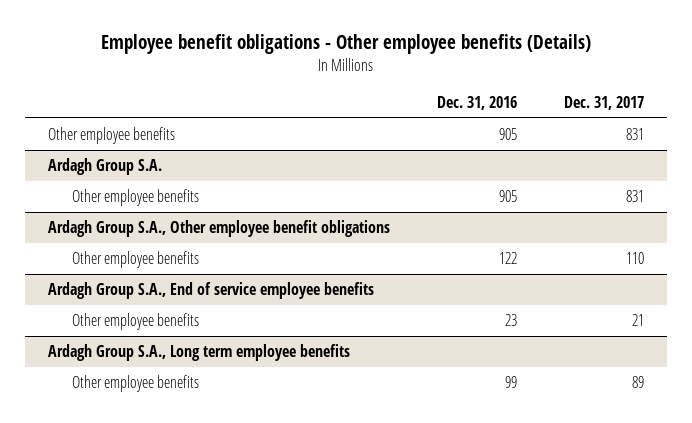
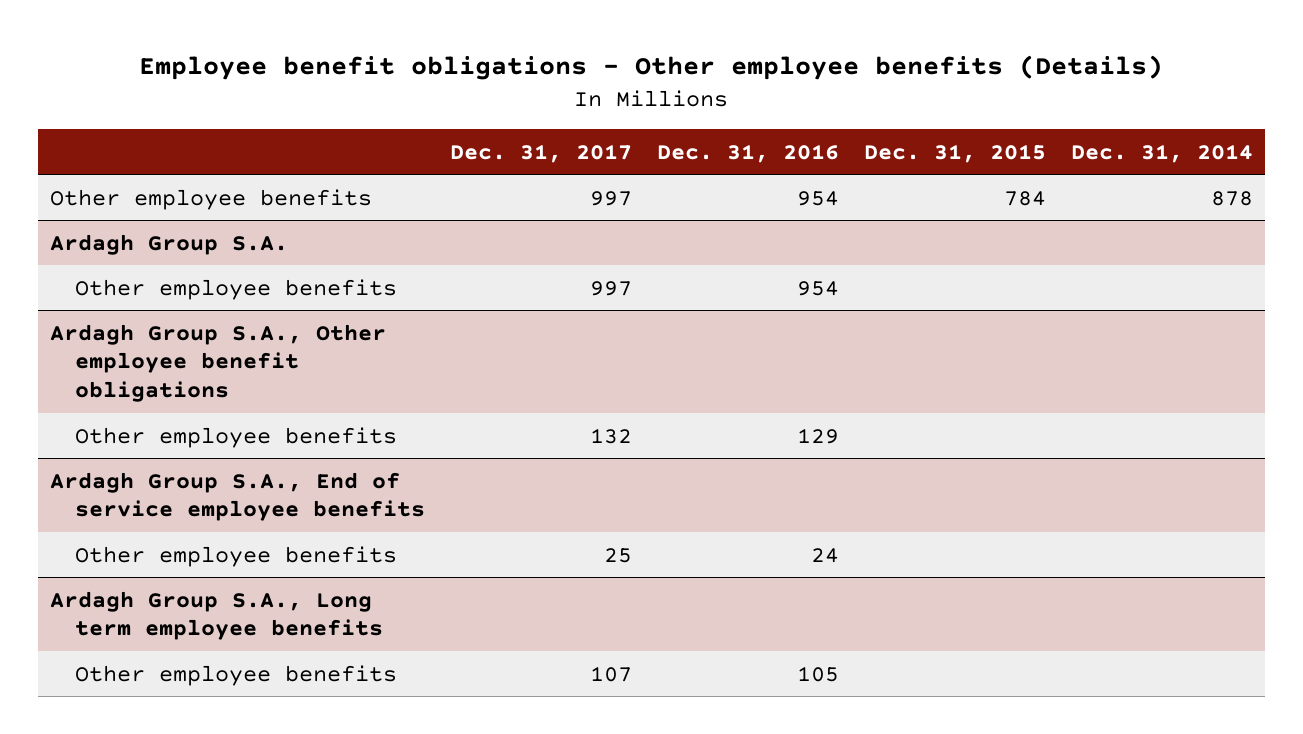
none -> [863,143,1046,163] Dec. 31, 2015
none -> [1070,143,1253,163] Dec. 31, 2014
[498,128,517,141] 905 -> [796,190,839,206] 954
[625,128,644,141] 831 -> [589,190,632,206] 997
[498,190,517,203] 905 -> [796,280,839,296] 954
[625,190,644,203] 831 -> [589,280,632,296] 997
[498,252,517,265] 122 -> [796,427,839,444] 129
[625,252,644,265] 110 -> [589,427,632,444] 132
[504,314,517,327] 23 -> [810,547,839,563] 24
[631,314,644,327] 21 -> [603,547,632,563] 25
[504,376,517,389] 99 -> [796,665,839,682] 105
[631,376,644,389] 89 -> [589,665,632,682] 107

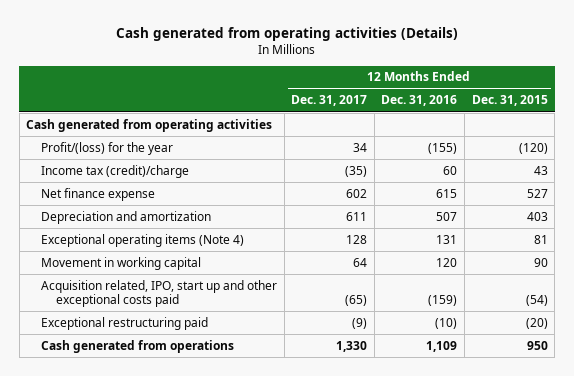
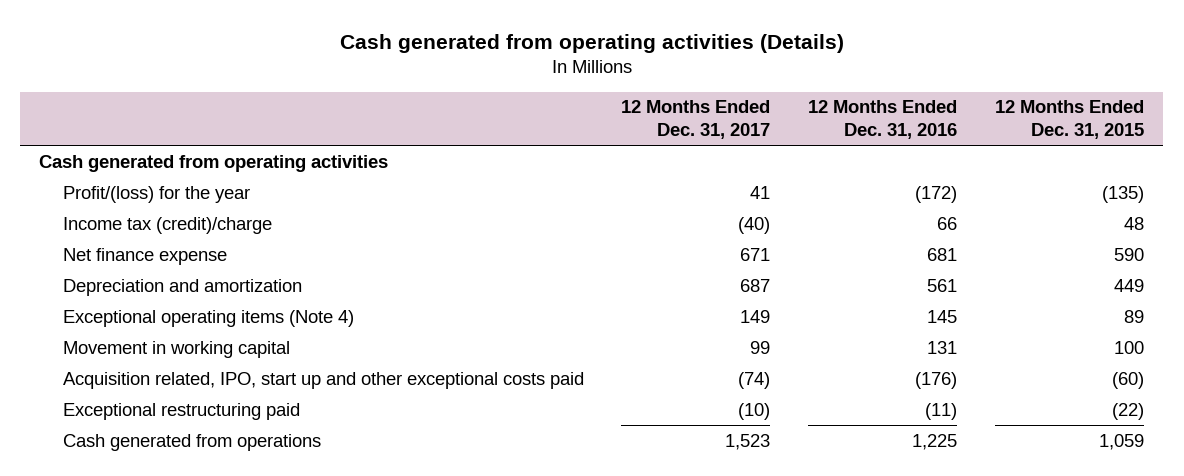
[353,142,368,152] 34 -> [750,185,771,199] 41
[428,142,458,154] (155) -> [915,185,958,203] (172)
[518,142,548,154] (120) -> [1102,185,1145,203] (135)
[345,165,368,177] (35) -> [738,216,771,234] (40)
[443,165,458,175] 60 -> [937,216,958,230] 66
[533,165,548,175] 43 -> [1124,216,1145,230] 48
[346,188,368,198] 602 -> [740,247,771,261] 671
[436,188,458,198] 615 -> [927,247,958,261] 681
[526,188,548,198] 527 -> [1114,247,1145,261] 590
[346,211,368,221] 611 -> [740,278,771,292] 687
[436,211,458,221] 507 -> [927,278,958,292] 561
[526,211,548,221] 403 -> [1114,278,1145,292] 449
[346,234,368,244] 128 -> [740,309,771,323] 149
[436,234,458,244] 131 -> [927,309,958,323] 145
[533,234,548,244] 81 -> [1124,309,1145,323] 89
[353,257,368,267] 64 -> [750,340,771,354] 99
[436,257,458,267] 120 -> [927,340,958,354] 131
[533,257,548,267] 90 -> [1114,340,1145,354] 100
[345,295,368,307] (65) -> [738,371,771,389] (74)
[428,295,458,307] (159) -> [915,371,958,389] (176)
[525,295,548,307] (54) -> [1112,371,1145,389] (60)
[352,317,368,329] (9) -> [738,402,771,420] (10)
[435,317,458,329] (10) -> [925,402,958,420] (11)
[525,317,548,329] (20) -> [1112,402,1145,420] (22)
[336,340,368,352] 1,330 -> [725,433,771,450] 1,523
[426,340,458,352] 1,109 -> [912,433,958,450] 1,225
[526,340,548,350] 950 -> [1099,433,1145,450] 1,059

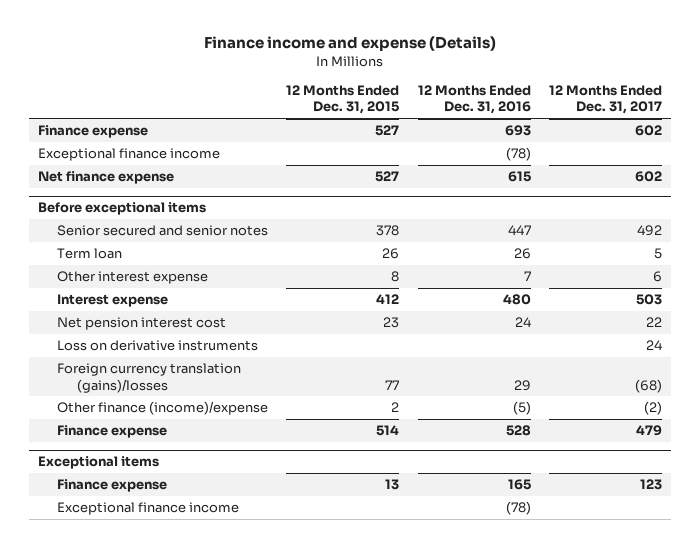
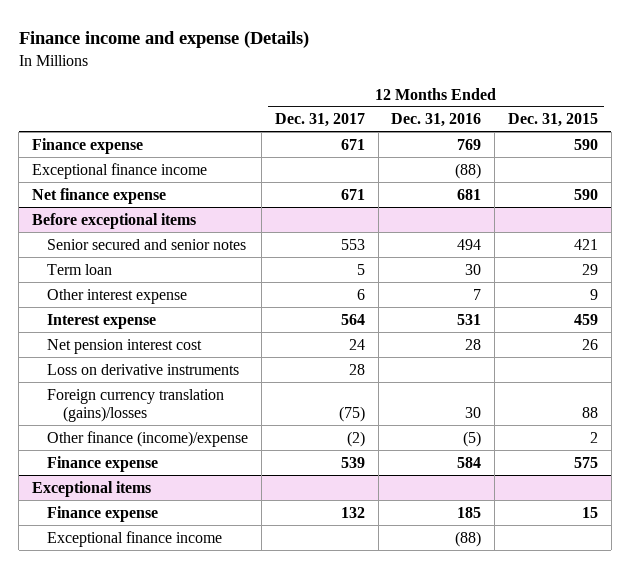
[375,125,400,137] 527 -> [573,138,598,150] 590
[504,125,531,137] 693 -> [457,138,482,150] 769
[634,125,662,137] 602 -> [340,138,365,150] 671
[505,147,531,162] (78) -> [455,162,482,179] (88)
[375,171,400,183] 527 -> [573,188,598,200] 590
[507,171,531,183] 615 -> [457,188,482,200] 681
[634,171,662,183] 602 -> [340,188,365,200] 671
[376,225,400,237] 378 -> [573,238,598,250] 421
[507,225,531,236] 447 -> [457,238,482,250] 494
[636,225,662,237] 492 -> [340,238,365,250] 553
[382,248,400,260] 26 -> [581,263,598,275] 29
[513,248,531,260] 26 -> [465,263,482,275] 30
[391,271,400,283] 8 -> [589,288,598,300] 9
[376,294,400,305] 412 -> [573,313,598,325] 459
[502,294,531,306] 480 -> [457,313,482,325] 531
[635,294,662,306] 503 -> [340,313,365,325] 564
[383,317,400,329] 23 -> [581,338,598,350] 26
[514,317,531,328] 24 -> [465,338,482,350] 28
[645,317,662,328] 22 -> [348,338,365,350] 24
[645,340,662,351] 24 -> [348,363,365,375] 28
[385,379,400,390] 77 -> [581,407,598,419] 88
[513,379,531,391] 29 -> [465,407,482,419] 30
[634,378,662,393] (68) -> [338,406,365,423] (75)
[376,425,400,437] 514 -> [573,456,598,468] 575
[505,425,531,437] 528 -> [457,456,482,468] 584
[635,425,662,437] 479 -> [340,456,365,468] 539
[385,479,400,491] 13 -> [581,506,598,518] 15
[507,479,531,491] 165 -> [457,506,482,518] 185
[639,479,662,491] 123 -> [340,506,365,518] 132
[505,501,531,516] (78) -> [455,530,482,547] (88)

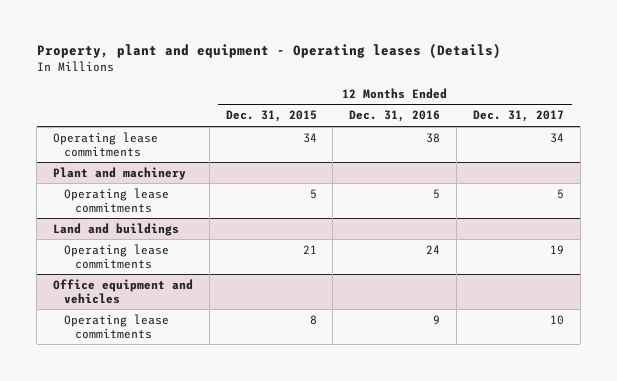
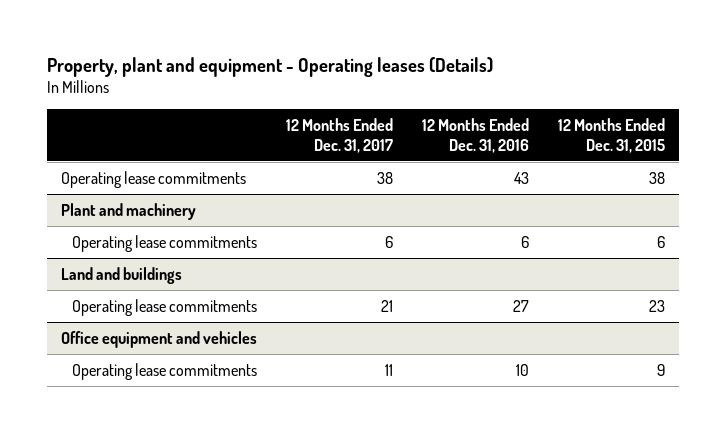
[302,132,317,143] 34 -> [648,171,665,184] 38
[426,132,441,143] 38 -> [514,171,530,184] 43
[549,132,564,143] 34 -> [377,171,394,184] 38
[309,188,317,199] 5 -> [656,235,665,248] 6
[433,188,441,199] 5 -> [521,235,530,248] 6
[556,188,564,199] 5 -> [385,235,394,248] 6
[302,244,317,254] 21 -> [648,299,665,312] 23
[426,244,441,254] 24 -> [513,299,530,312] 27
[549,244,564,254] 19 -> [381,299,394,312] 21
[309,314,317,325] 8 -> [656,363,665,376] 9
[433,314,441,324] 9 -> [516,363,530,376] 10
[549,314,564,325] 10 -> [385,363,394,376] 11

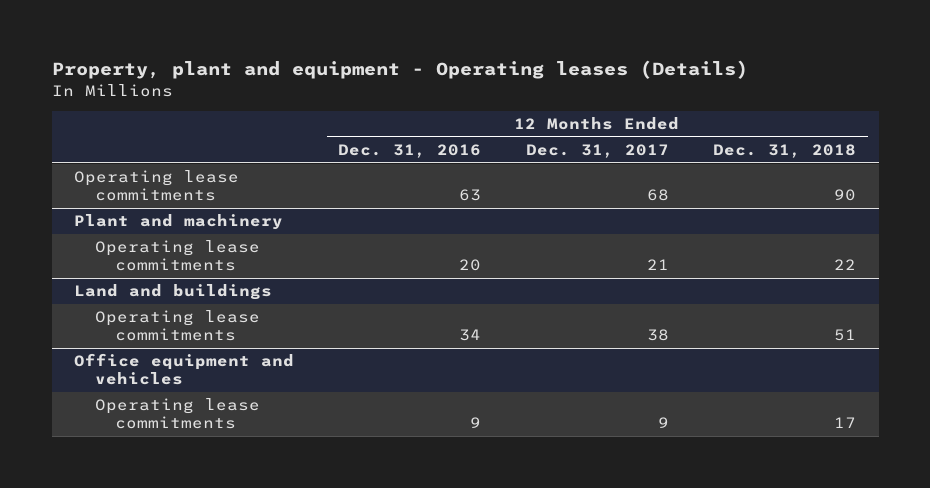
[557,117,665,153] 12 Months Ended Dec. 31, 2015 -> none
none -> [713,144,857,159] Dec. 31, 2018
[377,171,394,184] 38 -> [646,189,669,202] 68
[514,171,530,184] 43 -> [459,189,482,202] 63
[385,235,394,248] 6 -> [646,259,669,271] 21
[521,235,530,248] 6 -> [459,259,482,272] 20
[381,299,394,312] 21 -> [646,329,669,342] 38
[513,299,530,312] 27 -> [459,329,482,342] 34
[385,363,394,376] 11 -> [657,417,669,429] 9
[516,363,530,376] 10 -> [470,417,482,429] 9

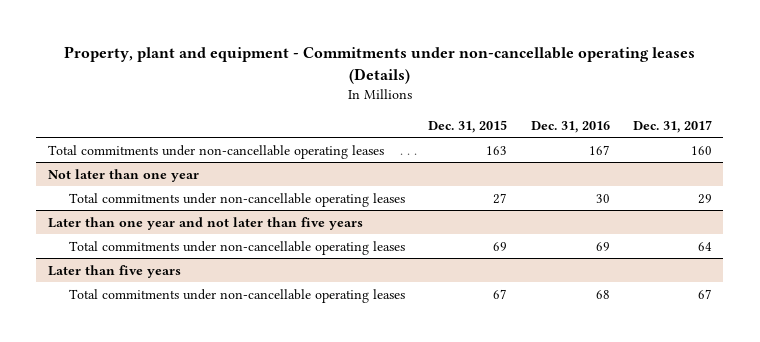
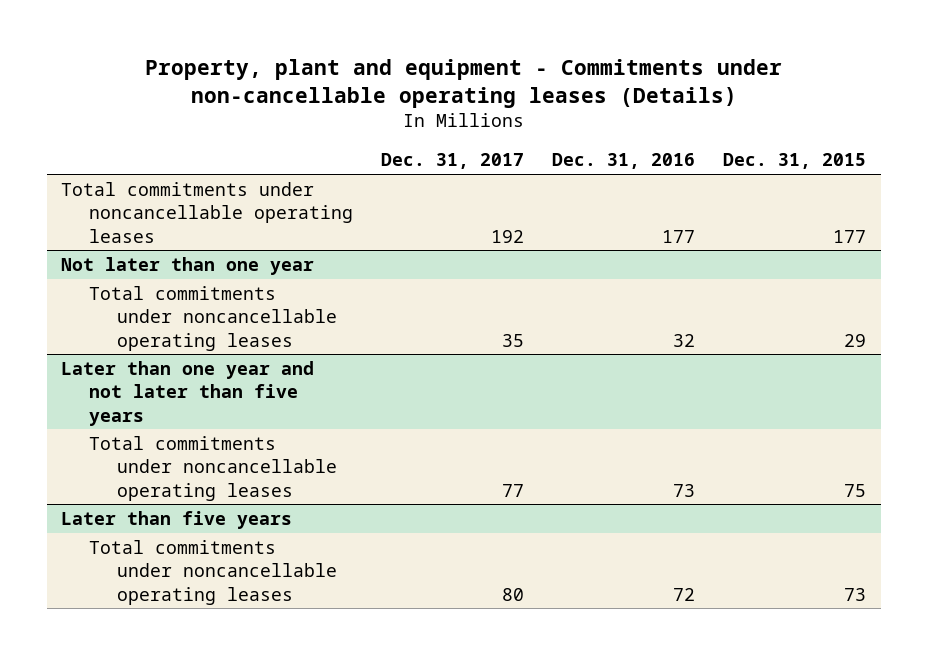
[47,144,384,159] Total commitments under non-cancellable operating leases -> [60,181,353,243] Total commitments under noncancellable operating leases
[486,145,508,155] 163 -> [833,229,867,243] 177
[588,144,610,155] 167 -> [662,229,696,243] 177
[690,145,712,155] 160 -> [491,229,525,243] 192
[69,192,406,207] Total commitments under non-cancellable operating leases -> [88,285,337,351] Total commitments under noncancellable operating leases
[493,192,508,204] 27 -> [844,333,867,347] 29
[595,193,610,203] 30 -> [673,333,696,347] 32
[697,193,712,204] 29 -> [502,333,525,347] 35
[69,240,406,255] Total commitments under non-cancellable operating leases -> [88,435,337,501] Total commitments under noncancellable operating leases
[493,241,508,251] 69 -> [844,483,867,497] 75
[595,241,610,251] 69 -> [673,483,696,497] 73
[697,241,712,251] 64 -> [502,483,525,497] 77
[69,288,406,303] Total commitments under non-cancellable operating leases -> [88,539,337,605] Total commitments under noncancellable operating leases
[493,288,508,299] 67 -> [844,587,867,601] 73
[595,289,610,299] 68 -> [673,587,696,601] 72
[697,288,712,299] 67 -> [502,587,525,601] 80

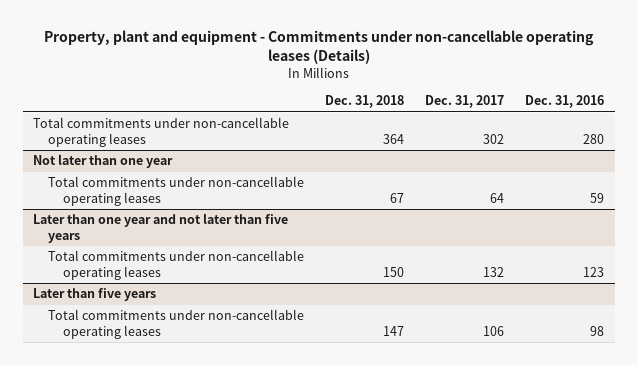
[723,153,867,170] Dec. 31, 2015 -> none
none -> [325,95,405,109] Dec. 31, 2018
[60,181,353,243] Total commitments under noncancellable operating leases -> [33,117,290,147] Total commitments under non-cancellable operating leases
[491,229,525,243] 192 -> [483,133,505,144] 302
[662,229,696,243] 177 -> [583,133,605,144] 280
[88,285,337,351] Total commitments under noncancellable operating leases -> [48,176,305,206] Total commitments under non-cancellable operating leases
[502,333,525,347] 35 -> [490,192,505,203] 64
[673,333,696,347] 32 -> [590,192,605,203] 59
[88,435,337,501] Total commitments under noncancellable operating leases -> [48,250,305,280] Total commitments under non-cancellable operating leases
[502,483,525,497] 77 -> [483,266,505,277] 132
[673,483,696,497] 73 -> [583,266,605,277] 123
[88,539,337,605] Total commitments under noncancellable operating leases -> [48,309,305,339] Total commitments under non-cancellable operating leases
[502,587,525,601] 80 -> [483,325,505,336] 106
[673,587,696,601] 72 -> [590,325,605,336] 98

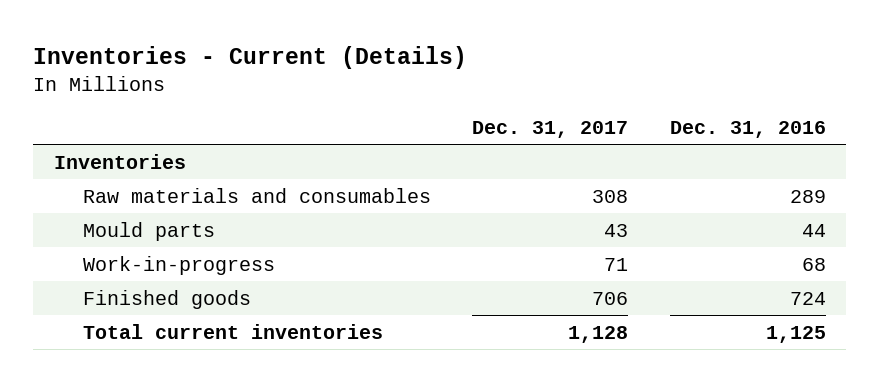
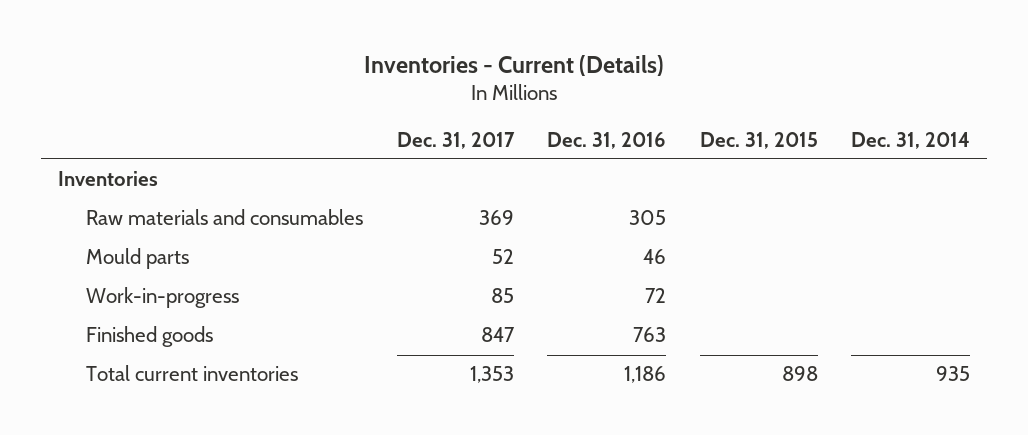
none -> [699,131,818,149] Dec. 31, 2015
none -> [851,131,971,149] Dec. 31, 2014
[592,189,629,203] 308 -> [478,210,514,226] 369
[789,189,826,203] 289 -> [629,210,667,226] 305
[604,223,629,237] 43 -> [491,249,514,265] 52
[801,223,826,237] 44 -> [643,249,667,265] 46
[604,257,629,271] 71 -> [490,288,514,304] 85
[801,257,826,271] 68 -> [645,288,667,304] 72
[592,291,629,305] 706 -> [480,327,515,343] 847
[789,291,826,305] 724 -> [633,327,667,343] 763
[568,325,629,343] 1,128 -> [469,366,514,384] 1,353
[765,325,826,343] 1,125 -> [624,366,667,384] 1,186

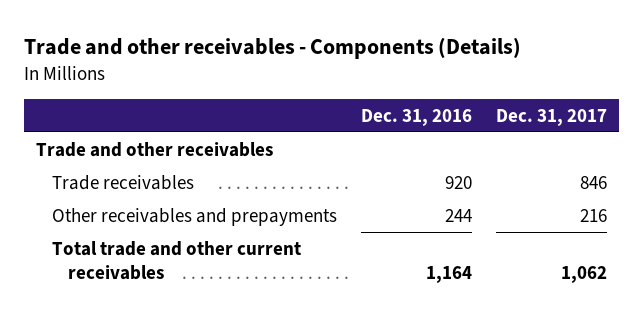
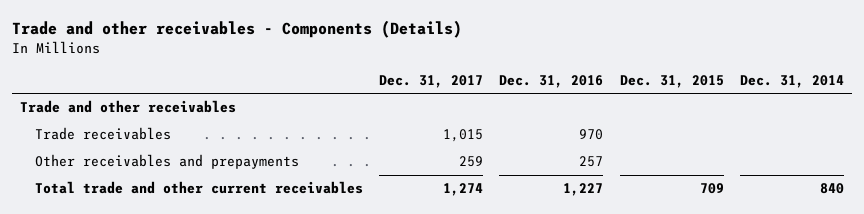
none -> [619,74,724,88] Dec. 31, 2015
none -> [739,74,844,88] Dec. 31, 2014
[444,175,472,189] 920 -> [579,129,604,141] 970
[579,175,607,189] 846 -> [443,129,484,143] 1,015
[444,208,472,222] 244 -> [579,156,604,168] 257
[579,208,607,222] 216 -> [459,156,484,168] 259
[425,266,472,284] 1,164 -> [563,183,604,197] 1,227
[560,266,607,284] 1,062 -> [443,183,484,197] 1,274

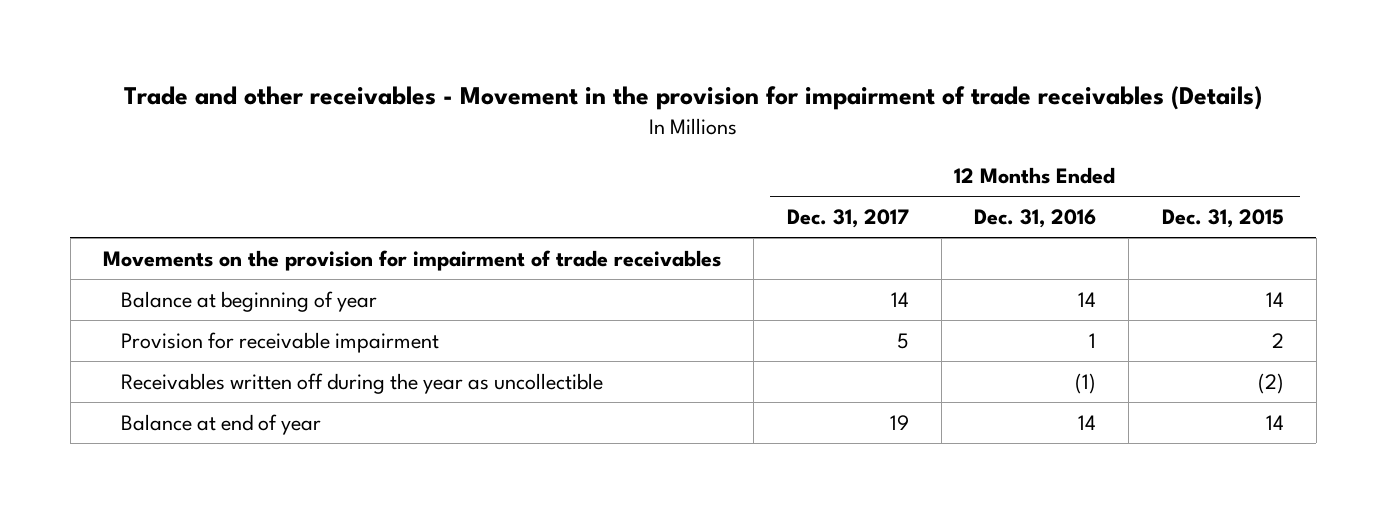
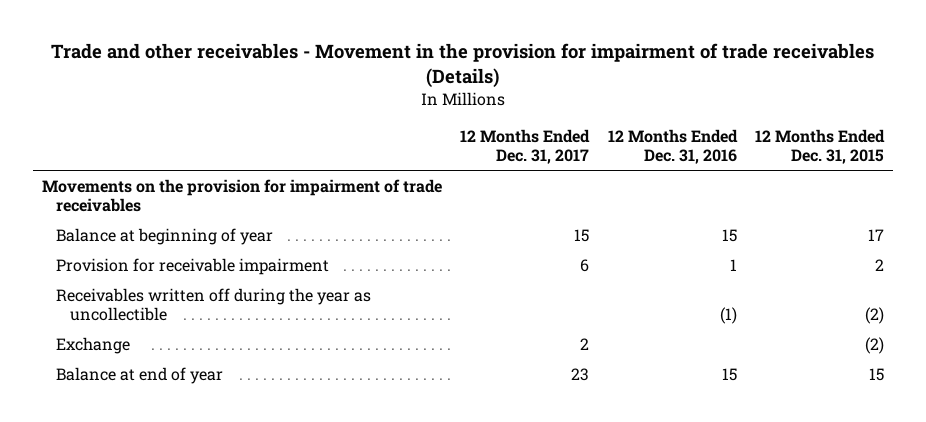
[890,291,909,307] 14 -> [574,228,590,242] 15
[1078,291,1097,307] 14 -> [721,228,737,242] 15
[1265,291,1284,307] 14 -> [867,228,884,241] 17
[896,332,909,349] 5 -> [580,258,590,272] 6
none -> [56,336,131,354] Exchange
[889,414,909,430] 19 -> [571,367,590,381] 23
[1078,414,1097,430] 14 -> [721,367,737,381] 15
[1265,414,1284,430] 14 -> [868,367,884,381] 15

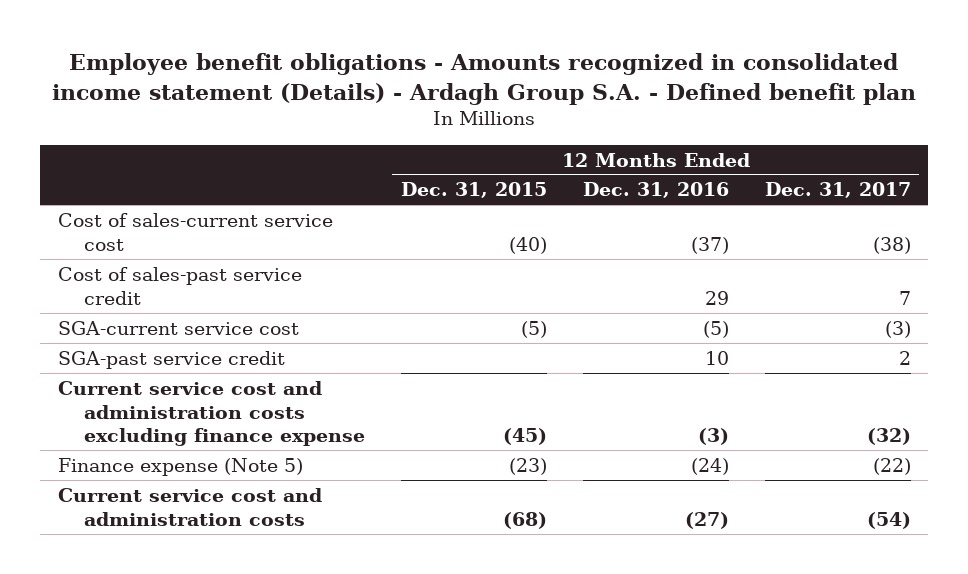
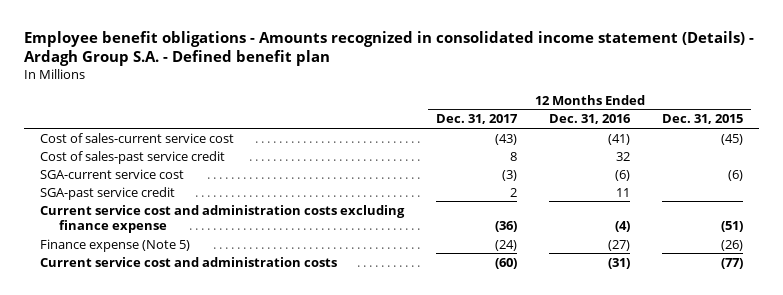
[509,236,548,254] (40) -> [721,133,744,145] (45)
[690,236,729,254] (37) -> [608,133,631,145] (41)
[872,236,911,254] (38) -> [495,133,518,145] (43)
[704,290,729,305] 29 -> [616,151,631,161] 32
[898,290,911,305] 7 -> [510,151,518,161] 8
[521,320,548,338] (5) -> [728,169,744,181] (6)
[702,320,729,338] (5) -> [615,169,631,181] (6)
[704,350,729,365] 10 -> [616,187,631,197] 11
[503,428,548,446] (45) -> [721,220,744,232] (51)
[697,428,729,446] (3) -> [615,220,631,232] (4)
[866,428,911,446] (32) -> [495,220,518,232] (36)
[509,457,548,475] (23) -> [721,239,744,251] (26)
[690,457,729,475] (24) -> [608,239,631,251] (27)
[872,457,911,475] (22) -> [495,239,518,251] (24)
[503,511,548,529] (68) -> [721,257,744,269] (77)
[684,511,729,529] (27) -> [608,257,631,269] (31)
[866,511,911,529] (54) -> [495,257,518,269] (60)

